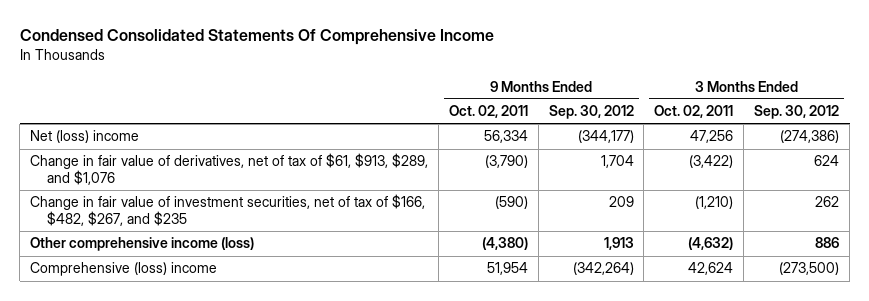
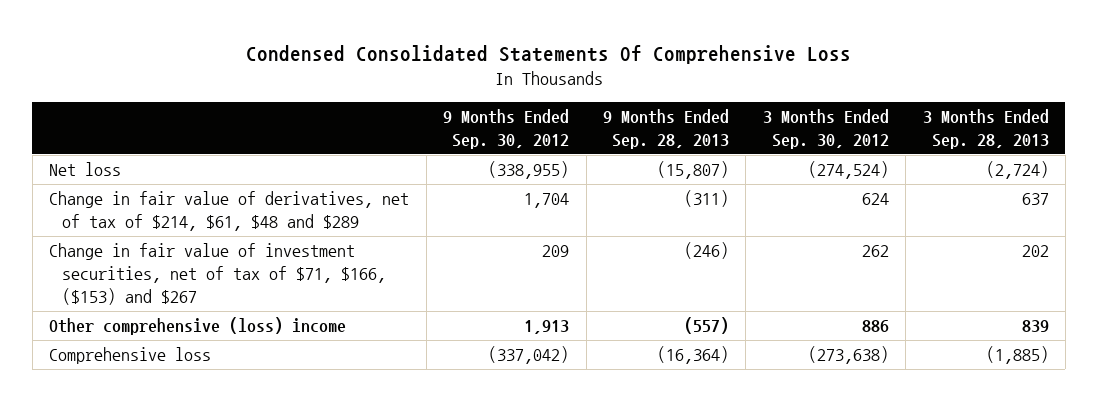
[19,29,494,46] Condensed Consolidated Statements Of Comprehensive Income -> [245,45,851,65] Condensed Consolidated Statements Of Comprehensive Loss
[448,105,528,119] Oct. 02, 2011 -> none
[654,105,734,119] Oct. 02, 2011 -> none
none -> [602,109,729,150] 9 Months Ended Sep. 28, 2013
none -> [922,109,1049,150] 3 Months Ended Sep. 28, 2013
[30,130,140,144] Net (loss) income -> [49,161,122,176] Net loss
[577,130,634,144] (344,177) -> [488,160,570,179] (338,955)
[780,130,840,144] (274,386) -> [807,160,889,179] (274,524)
[30,153,429,185] Change in fair value of derivatives, net of tax of $61, $913, $289, and $1,076 -> [49,190,410,231] Change in fair value of derivatives, net of tax of $214, $61, $48 and $289
[30,194,426,226] Change in fair value of investment securities, net of tax of $166, $482, $267, and $235 -> [49,242,387,306] Change in fair value of investment securities, net of tax of $71, $166, ($153) and $267
[30,237,255,252] Other comprehensive income (loss) -> [49,316,347,335] Other comprehensive (loss) income
[30,262,218,277] Comprehensive (loss) income -> [49,346,212,364] Comprehensive loss
[572,262,634,276] (342,264) -> [488,345,570,364] (337,042)
[779,262,840,276] (273,500) -> [807,345,889,364] (273,638)

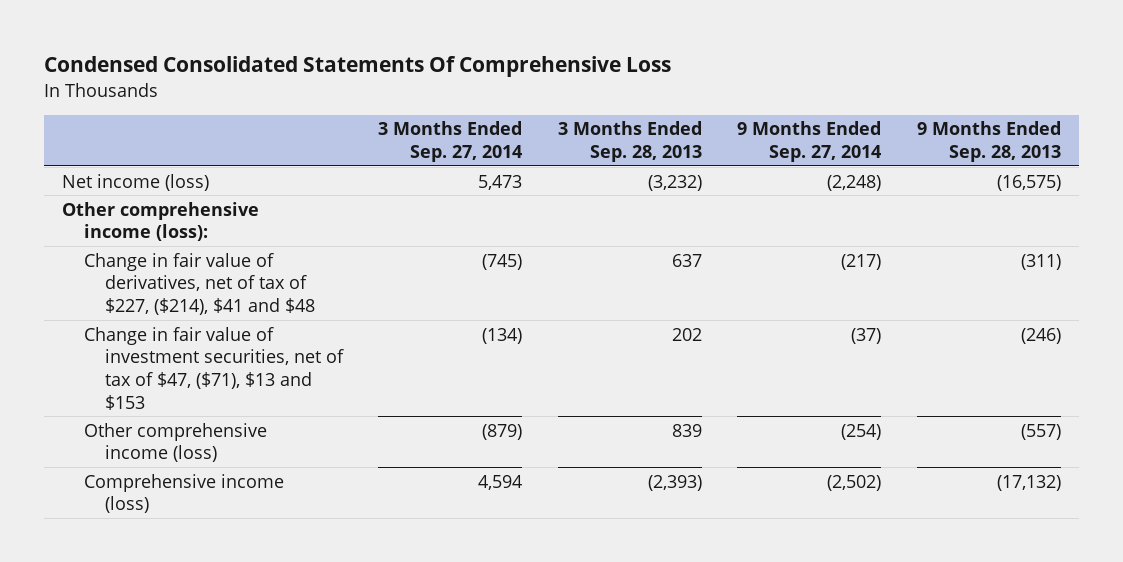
[443,109,570,150] 9 Months Ended Sep. 30, 2012 -> none
[762,109,889,150] 3 Months Ended Sep. 30, 2012 -> none
none -> [378,121,523,162] 3 Months Ended Sep. 27, 2014
none -> [737,121,882,162] 9 Months Ended Sep. 27, 2014
[49,161,122,176] Net loss -> [62,173,210,191] Net income (loss)
[656,160,729,179] (15,807) -> [996,174,1061,191] (16,575)
[985,160,1049,179] (2,724) -> [647,174,702,191] (3,232)
none -> [62,201,260,242] Other comprehensive income (loss):
[49,190,410,231] Change in fair value of derivatives, net of tax of $214, $61, $48 and $289 -> [83,252,315,315] Change in fair value of derivatives, net of tax of $227, ($214), $41 and $48
[49,242,387,306] Change in fair value of investment securities, net of tax of $71, $166, ($153) and $267 -> [83,326,344,410] Change in fair value of investment securities, net of tax of $47, ($71), $13 and $153
[49,316,347,335] Other comprehensive (loss) income -> [83,422,267,463] Other comprehensive income (loss)
[49,346,212,364] Comprehensive loss -> [83,473,284,514] Comprehensive income (loss)
[656,345,729,364] (16,364) -> [996,474,1061,491] (17,132)
[985,345,1049,364] (1,885) -> [647,474,702,491] (2,393)

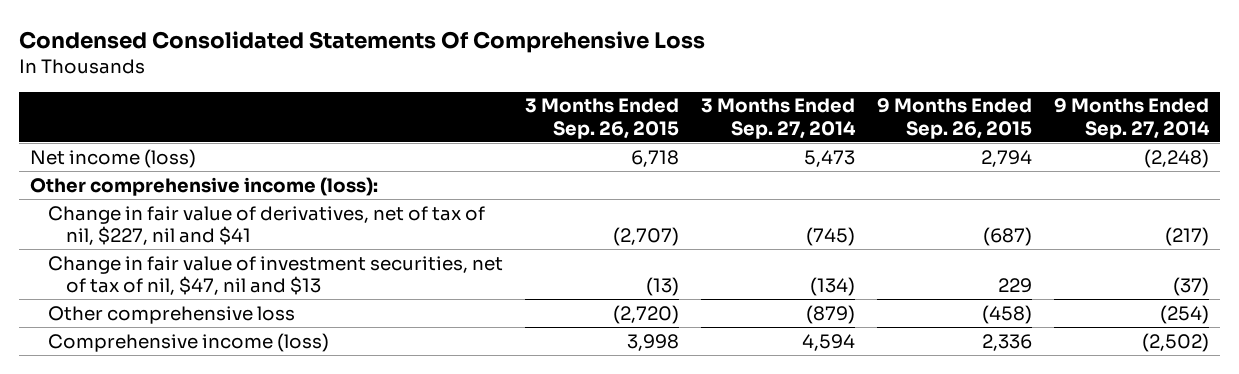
[557,121,702,162] 3 Months Ended Sep. 28, 2013 -> none
[916,121,1061,162] 9 Months Ended Sep. 28, 2013 -> none
none -> [525,98,680,139] 3 Months Ended Sep. 26, 2015
none -> [877,98,1033,139] 9 Months Ended Sep. 26, 2015
[83,252,315,315] Change in fair value of derivatives, net of tax of $227, ($214), $41 and $48 -> [48,205,486,246] Change in fair value of derivatives, net of tax of nil, $227, nil and $41
[83,326,344,410] Change in fair value of investment securities, net of tax of $47, ($71), $13 and $153 -> [48,255,504,296] Change in fair value of investment securities, net of tax of nil, $47, nil and $13
[83,422,267,463] Other comprehensive income (loss) -> [48,305,296,324] Other comprehensive loss

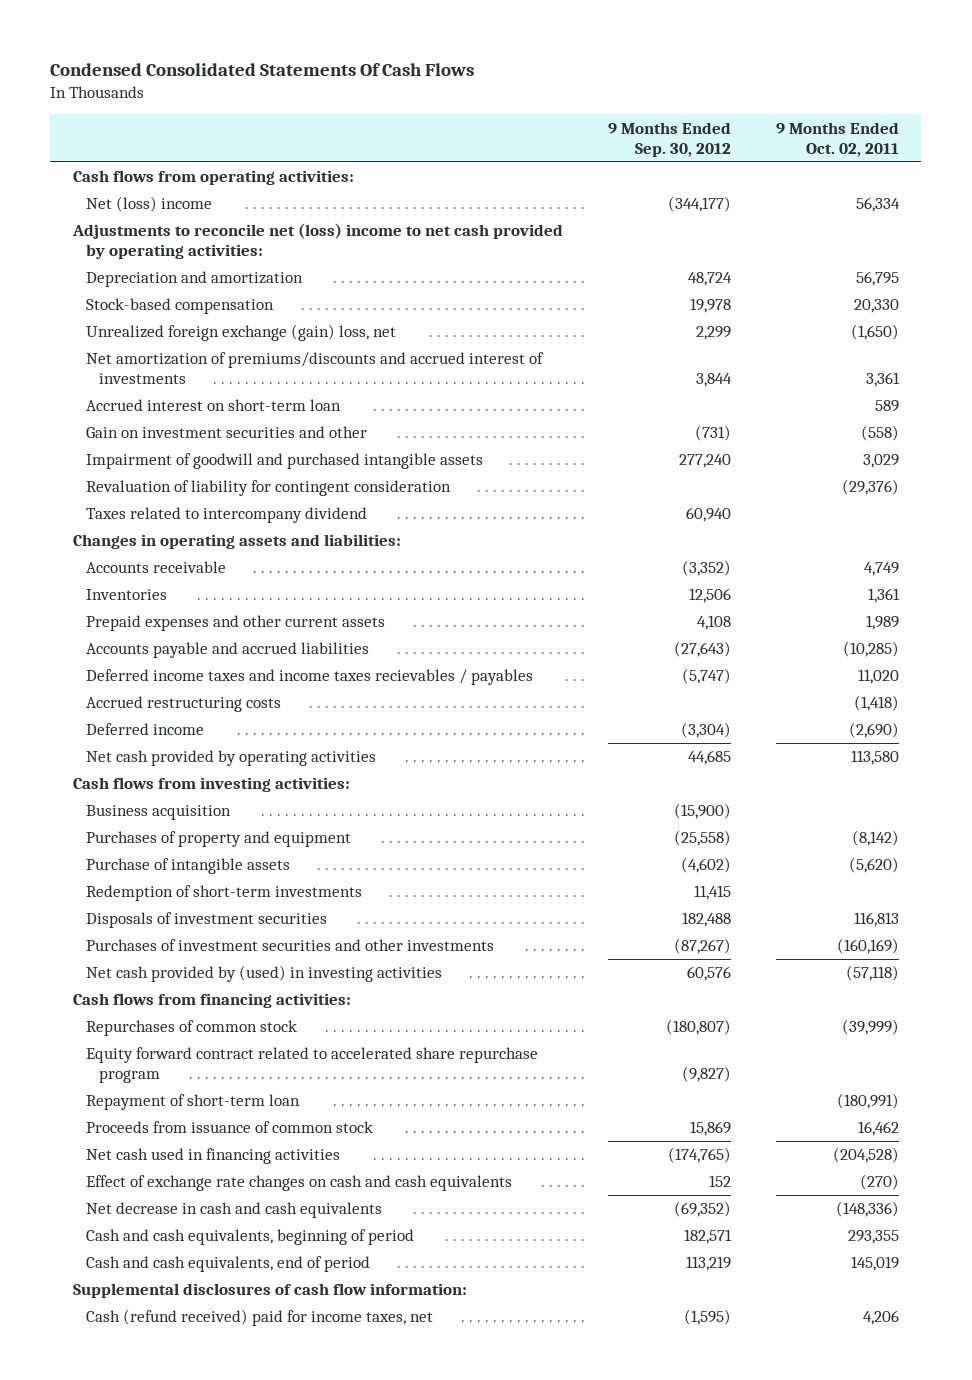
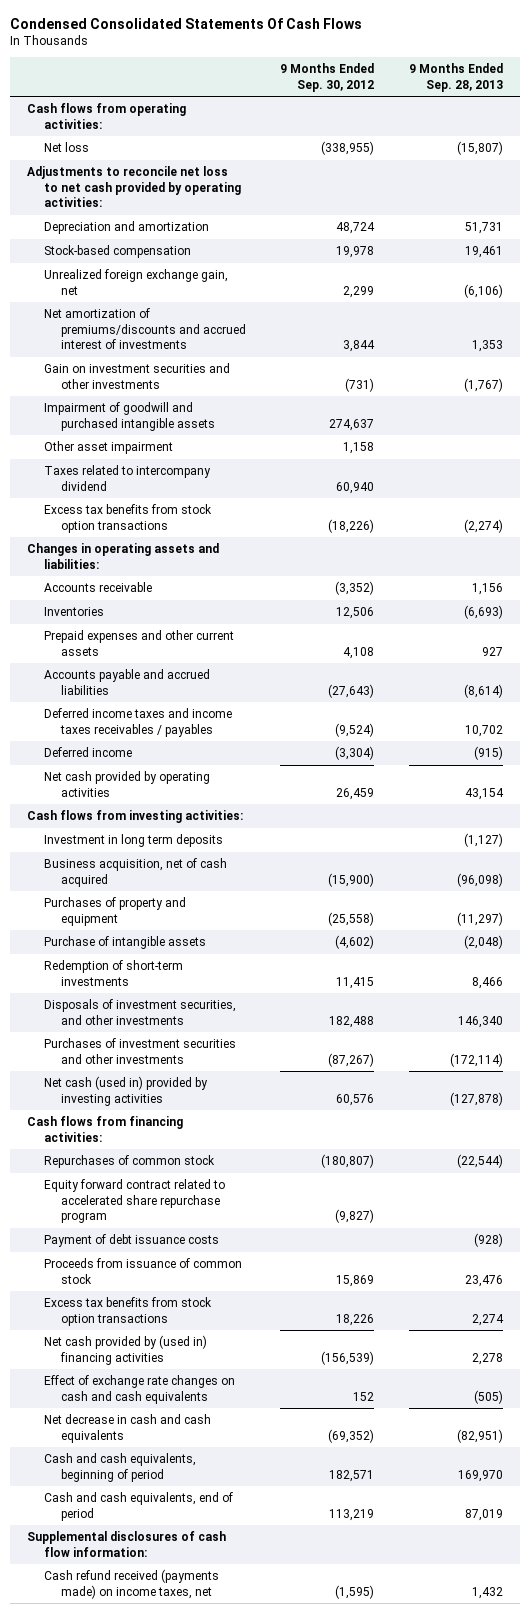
[775,121,899,157] 9 Months Ended Oct. 02, 2011 -> none
none -> [409,63,504,92] 9 Months Ended Sep. 28, 2013
[85,196,212,213] Net (loss) income -> [44,142,90,153] Net loss
[667,196,731,213] (344,177) -> [321,141,375,156] (338,955)
[71,223,563,260] Adjustments to reconcile net (loss) income to net cash provided by operating activities: -> [27,166,242,208] Adjustments to reconcile net loss to net cash provided by operating activities:
[85,324,396,342] Unrealized foreign exchange (gain) loss, net -> [44,269,229,295] Unrealized foreign exchange gain, net
[85,399,341,412] Accrued interest on short-term loan -> none
[85,480,451,497] Revaluation of liability for contingent consideration -> none
[85,426,367,439] Gain on investment securities and other -> [44,363,231,389] Gain on investment securities and other investments
[678,454,731,469] 277,240 -> [329,418,375,431] 274,637
none -> [44,441,174,455] Other asset impairment
none -> [44,504,213,533] Excess tax benefits from stock option transactions
[85,696,281,713] Accrued restructuring costs -> none
[85,669,533,686] Deferred income taxes and income taxes recievables / payables -> [44,708,233,737] Deferred income taxes and income taxes receivables / payables
[681,668,731,685] (5,747) -> [335,722,375,737] (9,524)
[687,750,731,766] 44,685 -> [336,787,375,800] 26,459
none -> [44,834,224,848] Investment in long term deposits
[85,805,231,821] Business acquisition -> [44,858,228,887] Business acquisition, net of cash acquired
[85,912,327,929] Disposals of investment securities -> [44,999,237,1025] Disposals of investment securities, and other investments
[85,965,442,983] Net cash provided by (used) in investing activities -> [44,1076,209,1106] Net cash (used in) provided by investing activities
[85,1094,300,1111] Repayment of short-term loan -> none
none -> [44,1234,220,1248] Payment of debt issuance costs
none -> [44,1297,213,1326] Excess tax benefits from stock option transactions
[85,1148,340,1165] Net cash used in financing activities -> [44,1335,208,1365] Net cash provided by (used in) financing activities
[667,1147,731,1164] (174,765) -> [321,1350,375,1365] (156,539)
[85,1309,433,1327] Cash (refund received) paid for income taxes, net -> [44,1569,220,1599] Cash refund received (payments made) on income taxes, net

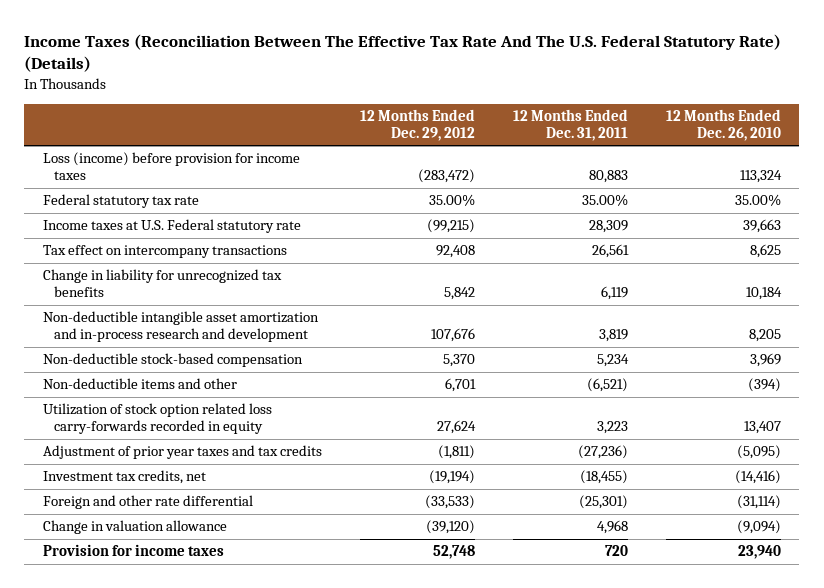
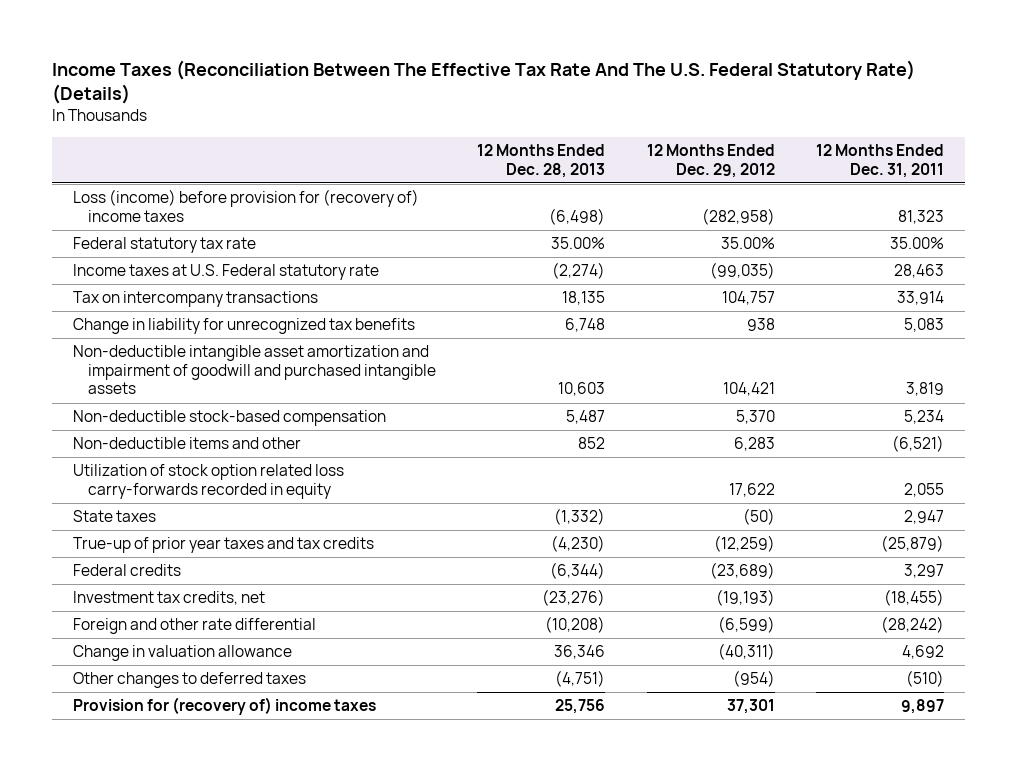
[665,109,781,141] 12 Months Ended Dec. 26, 2010 -> none
none -> [477,144,606,178] 12 Months Ended Dec. 28, 2013
[43,152,301,181] Loss (income) before provision for income taxes -> [72,189,419,222] Loss (income) before provision for (recovery of) income taxes
[417,169,475,184] (283,472) -> [701,207,775,225] (282,958)
[588,170,628,184] 80,883 -> [897,209,944,224] 81,323
[426,219,475,234] (99,215) -> [709,262,775,280] (99,035)
[588,220,628,234] 28,309 -> [893,264,944,279] 28,463
[43,245,288,259] Tax effect on intercompany transactions -> [72,291,318,308] Tax on intercompany transactions
[435,245,475,259] 92,408 -> [721,291,775,306] 104,757
[591,244,629,259] 26,561 -> [896,291,944,306] 33,914
[443,287,475,301] 5,842 -> [746,318,775,332] 938
[600,286,628,301] 6,119 -> [903,318,944,333] 5,083
[43,311,320,343] Non-deductible intangible asset amortization and in-process research and development -> [72,345,437,395] Non-deductible intangible asset amortization and impairment of goodwill and purchased intangible assets
[430,328,475,343] 107,676 -> [722,382,775,397] 104,421
[444,378,476,393] 6,701 -> [733,437,775,452] 6,283
[436,420,476,435] 27,624 -> [728,482,775,497] 17,622
[596,421,628,435] 3,223 -> [903,482,944,497] 2,055
none -> [72,510,156,523] State taxes
[43,445,323,460] Adjustment of prior year taxes and tax credits -> [72,537,374,554] True-up of prior year taxes and tax credits
[437,445,475,460] (1,811) -> [713,535,775,553] (12,259)
[577,445,628,460] (27,236) -> [880,535,944,553] (25,879)
none -> [72,564,181,577] Federal credits
[428,470,475,485] (19,194) -> [715,589,775,607] (19,193)
[424,495,475,510] (33,533) -> [717,616,775,634] (6,599)
[578,495,628,510] (25,301) -> [880,616,944,634] (28,242)
[425,520,475,535] (39,120) -> [717,643,775,661] (40,311)
[596,520,628,535] 4,968 -> [901,645,944,660] 4,692
none -> [72,672,306,689] Other changes to deferred taxes
[43,544,225,557] Provision for income taxes -> [72,697,376,716] Provision for (recovery of) income taxes
[432,545,475,560] 52,748 -> [726,699,775,715] 37,301
[604,545,628,557] 720 -> [900,699,944,715] 9,897

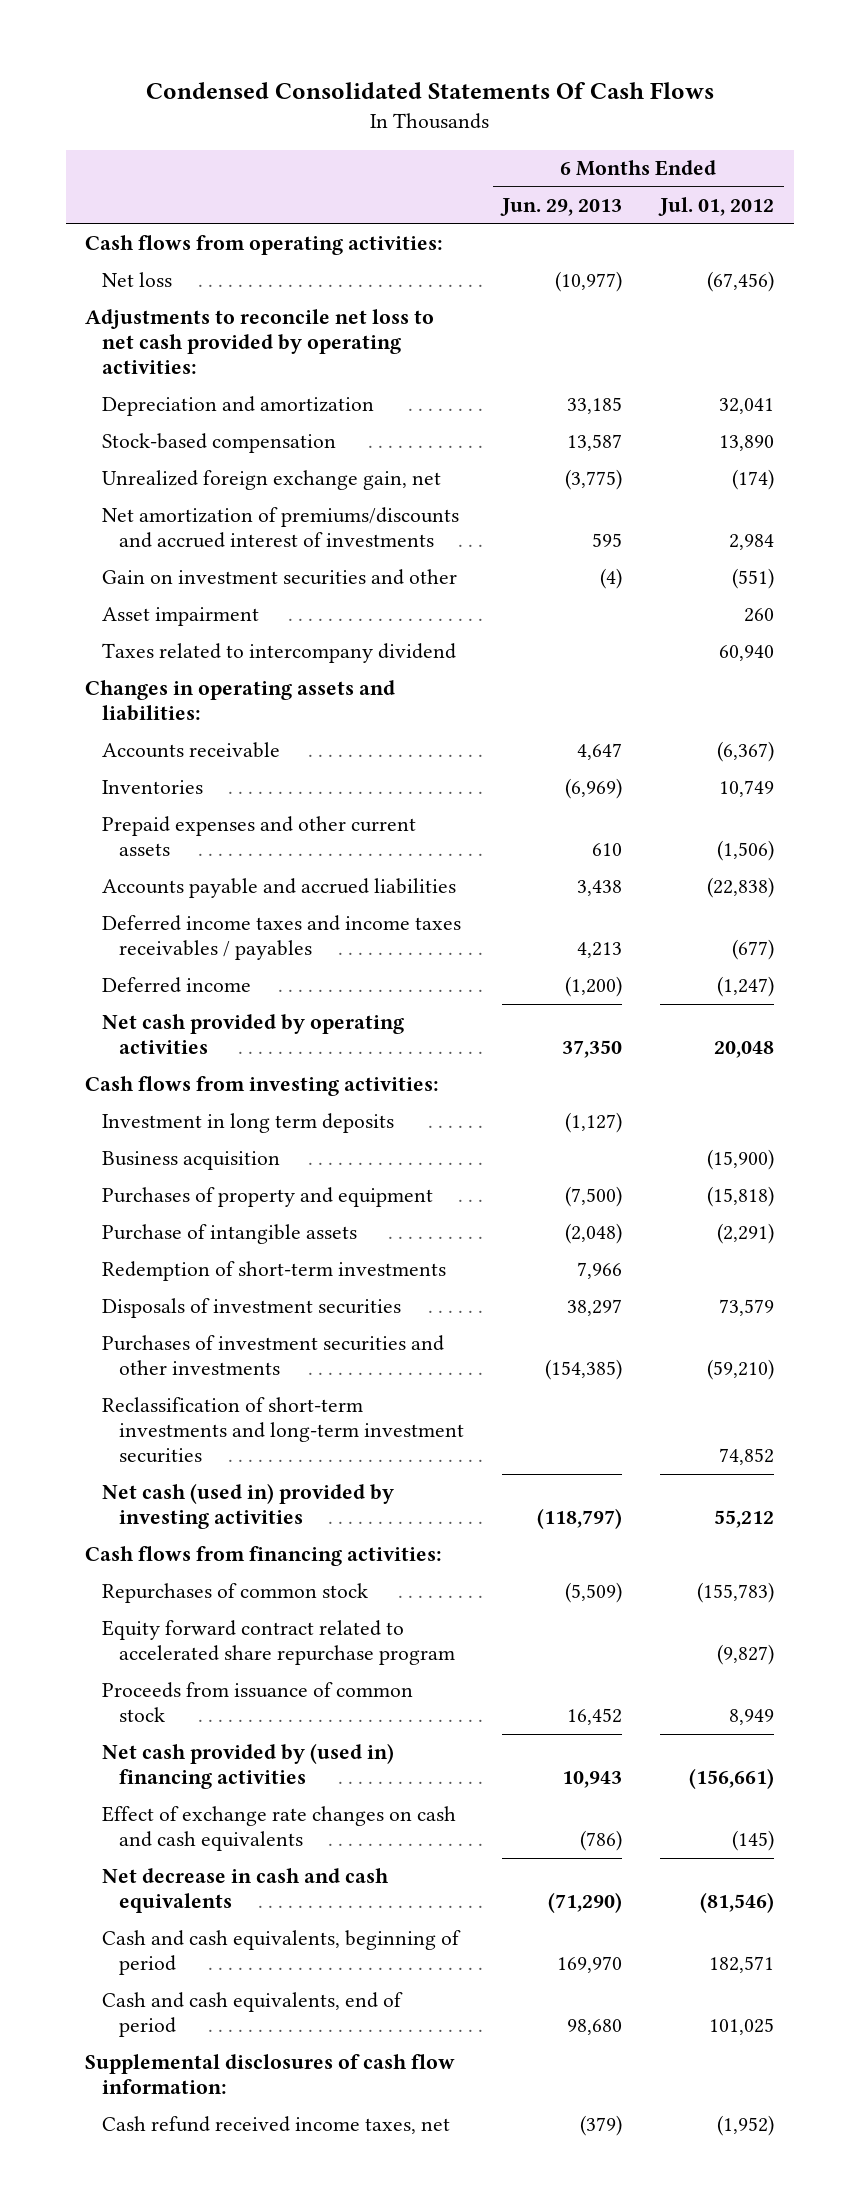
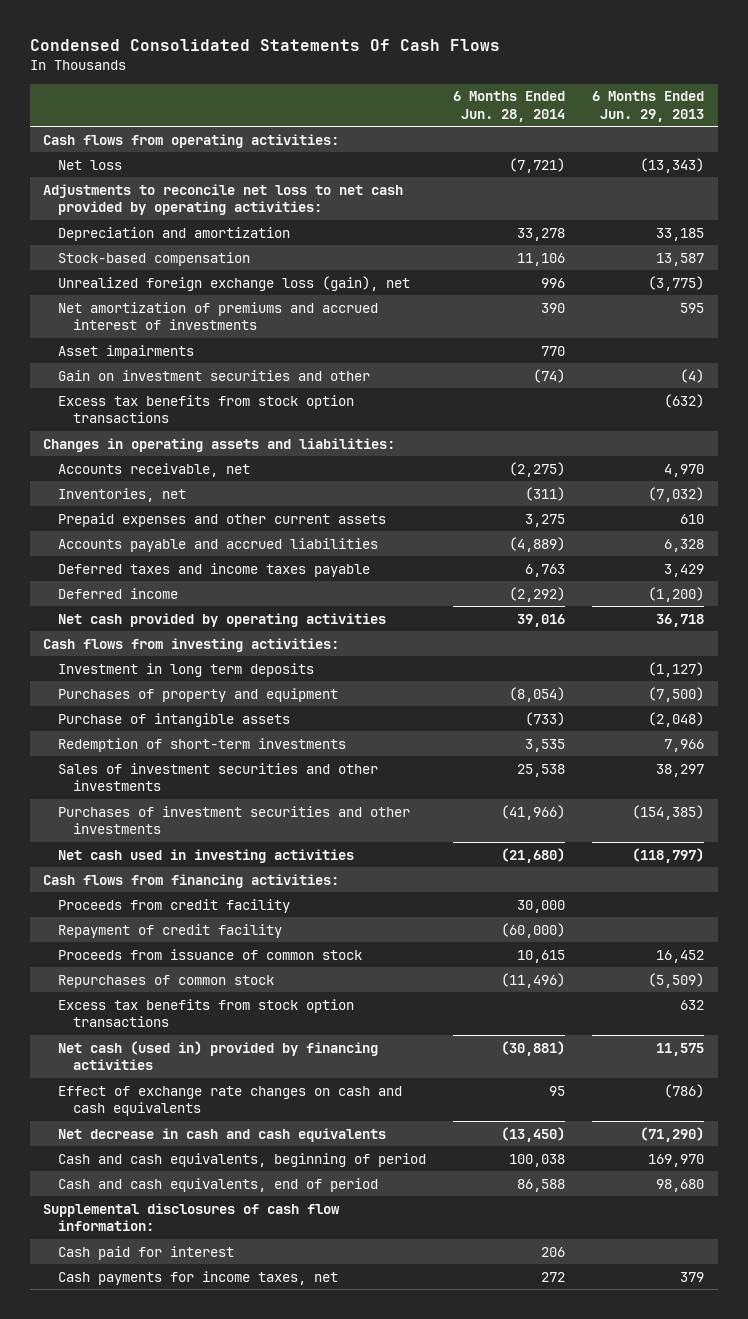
[658,197,775,217] Jul. 01, 2012 -> none
none -> [453,91,566,122] 6 Months Ended Jun. 28, 2014
[555,271,623,293] (10,977) -> [640,157,705,173] (13,343)
[101,470,441,491] Unrealized foreign exchange gain, net -> [58,275,411,291] Unrealized foreign exchange loss (gain), net
[101,507,459,549] Net amortization of premiums/discounts and accrued interest of investments -> [58,301,379,331] Net amortization of premiums and accrued interest of investments
none -> [58,344,195,359] Asset impairments
[101,607,259,627] Asset impairment -> none
[101,643,456,664] Taxes related to intercompany dividend -> none
none -> [58,394,355,424] Excess tax benefits from stock option transactions
[101,742,280,759] Accounts receivable -> [58,462,251,477] Accounts receivable, net
[577,743,623,761] 4,647 -> [664,463,705,477] 4,970
[101,780,203,795] Inventories -> [58,487,187,502] Inventories, net
[565,778,623,800] (6,969) -> [648,486,705,502] (7,032)
[577,880,623,897] 3,438 -> [664,538,705,552] 6,328
[101,915,461,961] Deferred income taxes and income taxes receivables / payables -> [58,562,371,577] Deferred taxes and income taxes payable
[577,942,623,959] 4,213 -> [664,563,705,577] 3,429
[562,1040,623,1059] 37,350 -> [656,613,705,627] 36,718
[101,1151,280,1171] Business acquisition -> none
[101,1298,401,1319] Disposals of investment securities -> [58,762,379,792] Sales of investment securities and other investments
[101,1397,464,1464] Reclassification of short-term investments and long-term investment securities -> none
[101,1483,394,1530] Net cash (used in) provided by investing activities -> [58,848,355,863] Net cash used in investing activities
[101,1620,455,1666] Equity forward contract related to accelerated share repurchase program -> none
none -> [58,898,291,913] Proceeds from credit facility
none -> [58,923,283,938] Repayment of credit facility
[101,1583,368,1604] Repurchases of common stock -> [58,974,275,988] Repurchases of common stock
none -> [58,998,355,1028] Excess tax benefits from stock option transactions
[101,1743,394,1790] Net cash provided by (used in) financing activities -> [58,1040,379,1071] Net cash (used in) provided by financing activities
[562,1771,623,1789] 10,943 -> [656,1042,705,1056] 11,575
none -> [58,1245,235,1260] Cash paid for interest
[101,2116,450,2135] Cash refund received income taxes, net -> [58,1270,339,1285] Cash payments for income taxes, net
[580,2115,623,2137] (379) -> [680,1271,705,1282] 379

